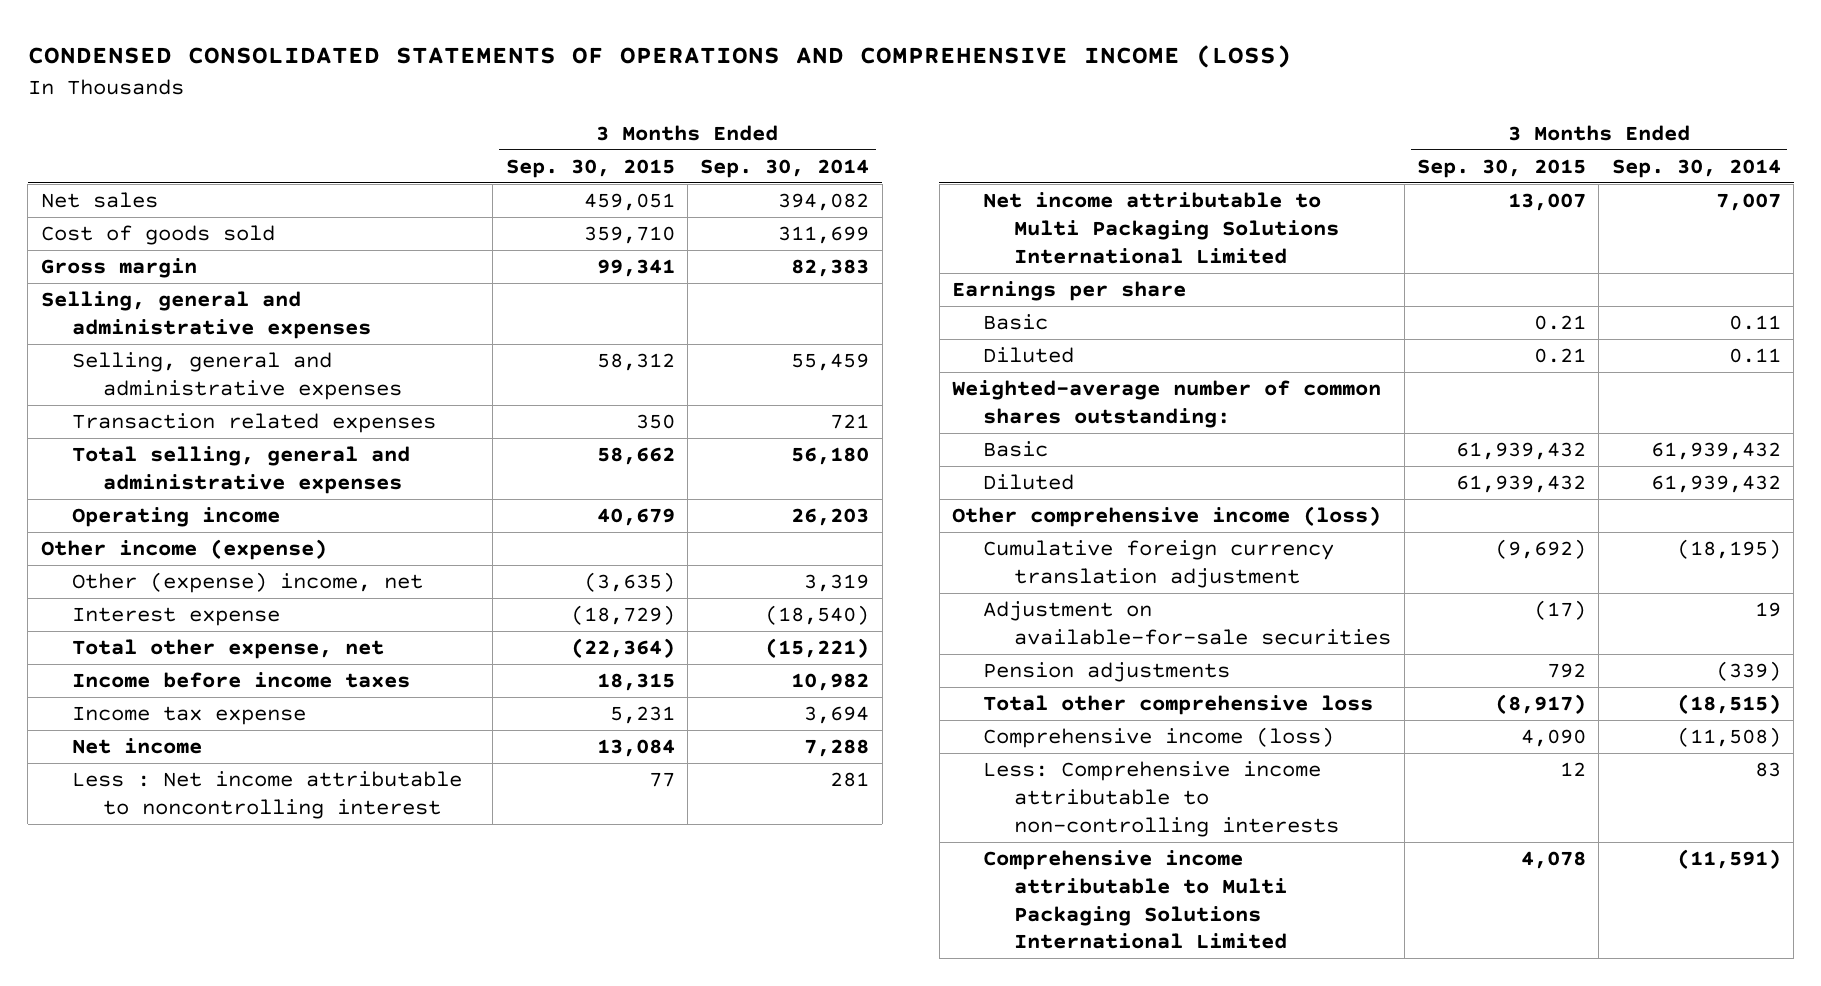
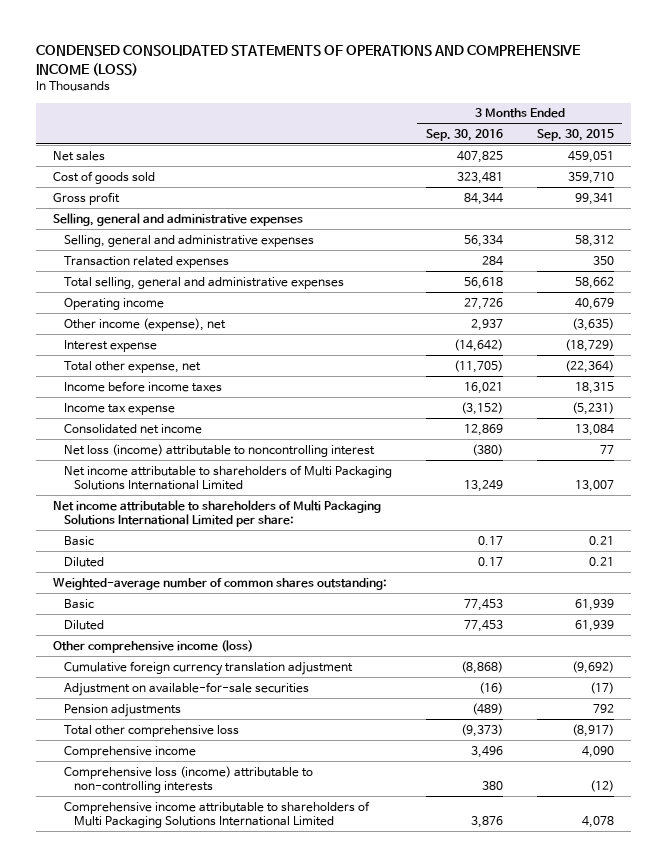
[700,158,870,178] Sep. 30, 2014 -> none
none -> [425,129,503,142] Sep. 30, 2016
[40,258,197,279] Gross margin -> [53,191,121,205] Gross profit
[40,539,327,561] Other income (expense) -> none
[71,572,423,594] Other (expense) income, net -> [63,317,226,331] Other income (expense), net
[609,706,675,725] 5,231 -> [571,401,614,415] (5,231)
[71,738,202,755] Net income -> [63,423,202,434] Consolidated net income
[71,771,462,819] Less : Net income attributable to noncontrolling interest -> [63,443,375,457] Net loss (income) attributable to noncontrolling interest
[983,192,1340,264] Net income attributable to Multi Packaging Solutions International Limited -> [63,464,392,491] Net income attributable to shareholders of Multi Packaging Solutions International Limited
[951,281,1186,302] Earnings per share -> [53,499,382,528] Net income attributable to shareholders of Multi Packaging Solutions International Limited per share:
[1455,442,1586,461] 61,939,432 -> [574,598,614,611] 61,939
[1455,475,1586,494] 61,939,432 -> [574,619,614,632] 61,939
[983,727,1335,749] Comprehensive income (loss) -> [63,745,196,758] Comprehensive income
[983,761,1340,837] Less: Comprehensive income attributable to non-controlling interests -> [63,765,313,794] Comprehensive loss (income) attributable to non-controlling interests
[1559,762,1586,777] 12 -> [589,780,614,793] (12)
[983,850,1288,950] Comprehensive income attributable to Multi Packaging Solutions International Limited -> [63,800,370,829] Comprehensive income attributable to shareholders of Multi Packaging Solutions International Limited

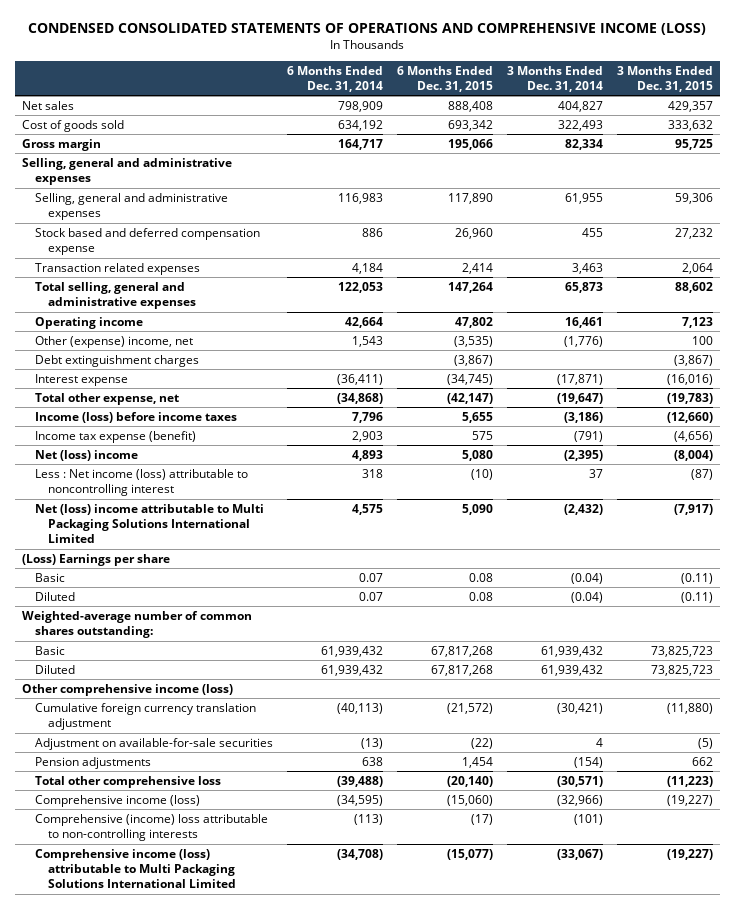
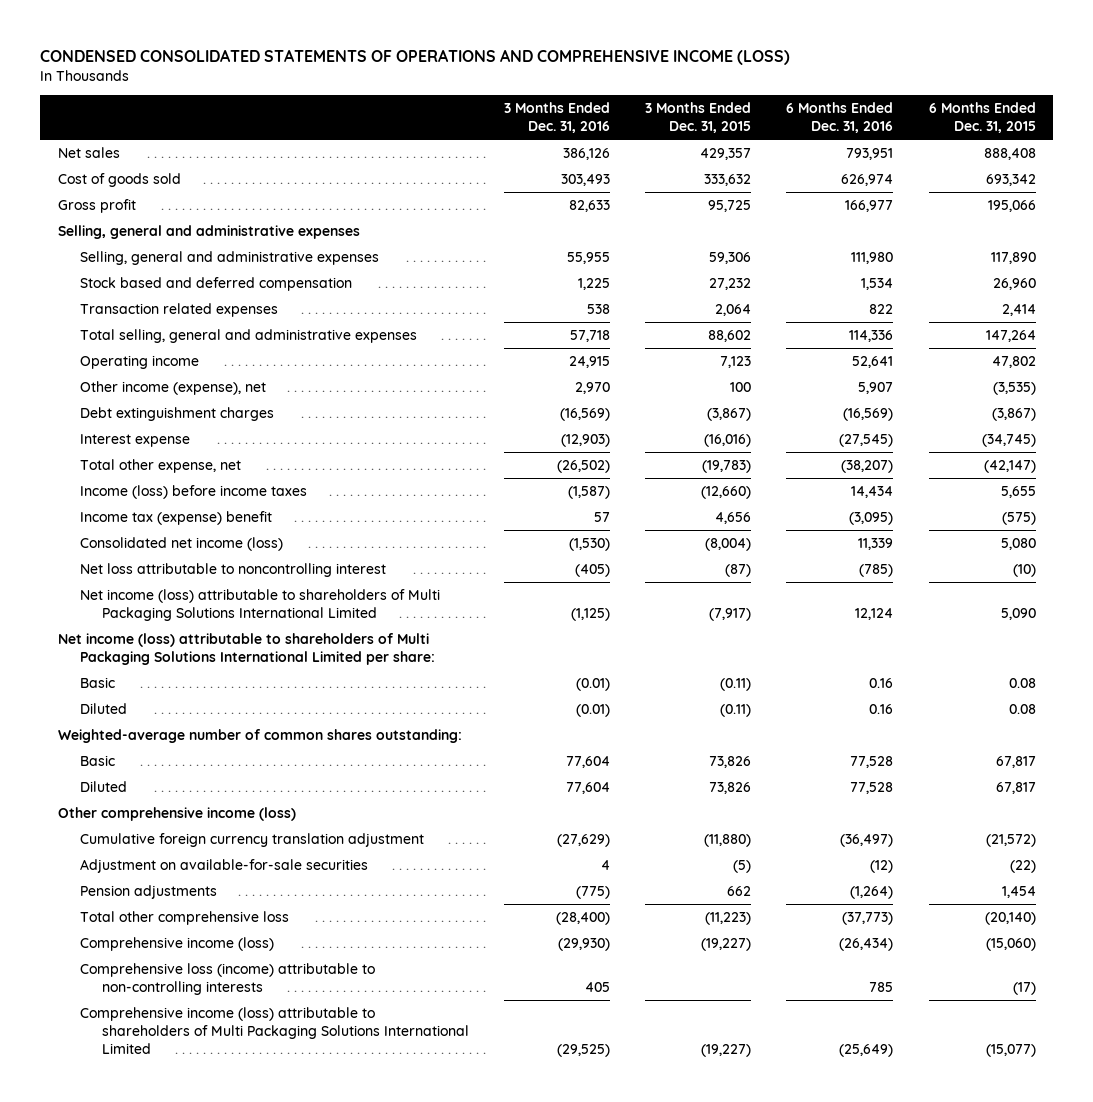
[286,65,383,92] 6 Months Ended Dec. 31, 2014 -> none
[506,65,603,92] 3 Months Ended Dec. 31, 2014 -> none
none -> [504,101,611,133] 3 Months Ended Dec. 31, 2016
none -> [786,101,894,133] 6 Months Ended Dec. 31, 2016
[21,138,101,151] Gross margin -> [57,199,136,214] Gross profit
[34,227,260,255] Stock based and deferred compensation expense -> [79,277,352,292] Stock based and deferred compensation
[34,335,193,348] Other (expense) income, net -> [79,381,266,396] Other income (expense), net
[34,430,196,443] Income tax expense (benefit) -> [79,511,272,526] Income tax (expense) benefit
[471,430,493,440] 575 -> [1001,512,1036,526] (575)
[673,430,713,442] (4,656) -> [715,512,752,525] 4,656
[34,449,138,461] Net (loss) income -> [79,537,283,552] Consolidated net income (loss)
[34,468,248,496] Less : Net income (loss) attributable to noncontrolling interest -> [79,563,386,578] Net loss attributable to noncontrolling interest
[34,503,264,544] Net (loss) income attributable to Multi Packaging Solutions International Limited -> [79,589,440,622] Net income (loss) attributable to shareholders of Multi Packaging Solutions International Limited
[21,553,170,566] (Loss) Earnings per share -> [57,633,435,666] Net income (loss) attributable to shareholders of Multi Packaging Solutions International Limited per share:
[430,645,493,657] 67,817,268 -> [995,756,1036,769] 67,817
[650,645,713,657] 73,825,723 -> [709,756,752,769] 73,826
[430,664,493,676] 67,817,268 -> [995,782,1036,795] 67,817
[650,664,713,676] 73,825,723 -> [709,782,752,795] 73,826
[34,813,268,841] Comprehensive (income) loss attributable to non-controlling interests -> [79,963,375,996] Comprehensive loss (income) attributable to non-controlling interests
[34,848,236,889] Comprehensive income (loss) attributable to Multi Packaging Solutions International Limited -> [79,1007,469,1055] Comprehensive income (loss) attributable to shareholders of Multi Packaging Solutions International Limited

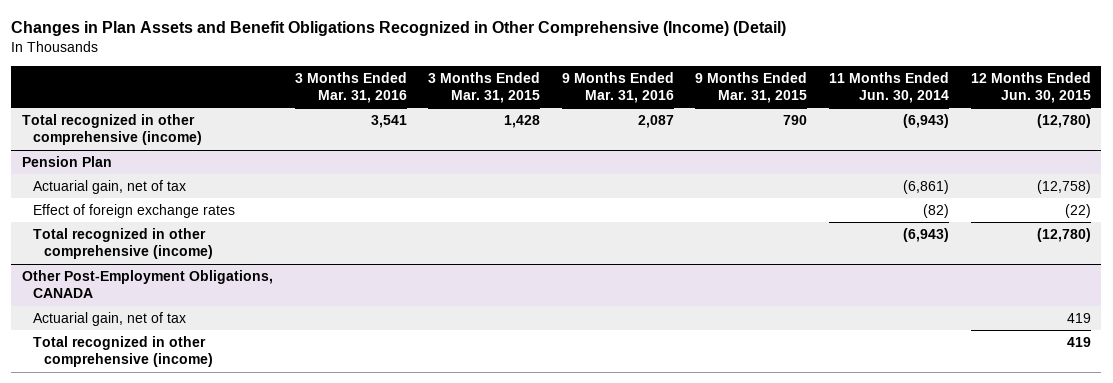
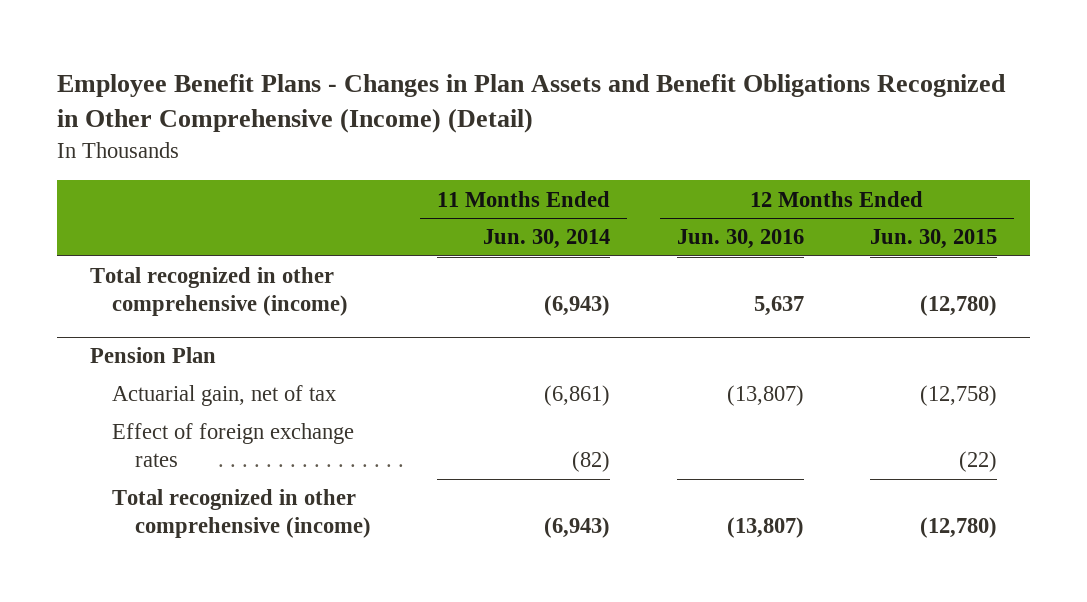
[11,21,787,37] Changes in Plan Assets and Benefit Obligations Recognized in Other Comprehensive (Income) (Detail) -> [56,74,1006,134] Employee Benefit Plans - Changes in Plan Assets and Benefit Obligations Recognized in Other Comprehensive (Income) (Detail)
[294,71,407,104] 3 Months Ended Mar. 31, 2016 -> none
[428,71,541,104] 3 Months Ended Mar. 31, 2015 -> none
[561,71,674,104] 9 Months Ended Mar. 31, 2016 -> none
[695,71,808,104] 9 Months Ended Mar. 31, 2015 -> none
none -> [676,229,804,250] Jun. 30, 2016
[22,269,274,299] Other Post-Employment Obligations, CANADA -> none
[33,311,187,326] Actuarial gain, net of tax -> none
[33,335,214,368] Total recognized in other comprehensive (income) -> none

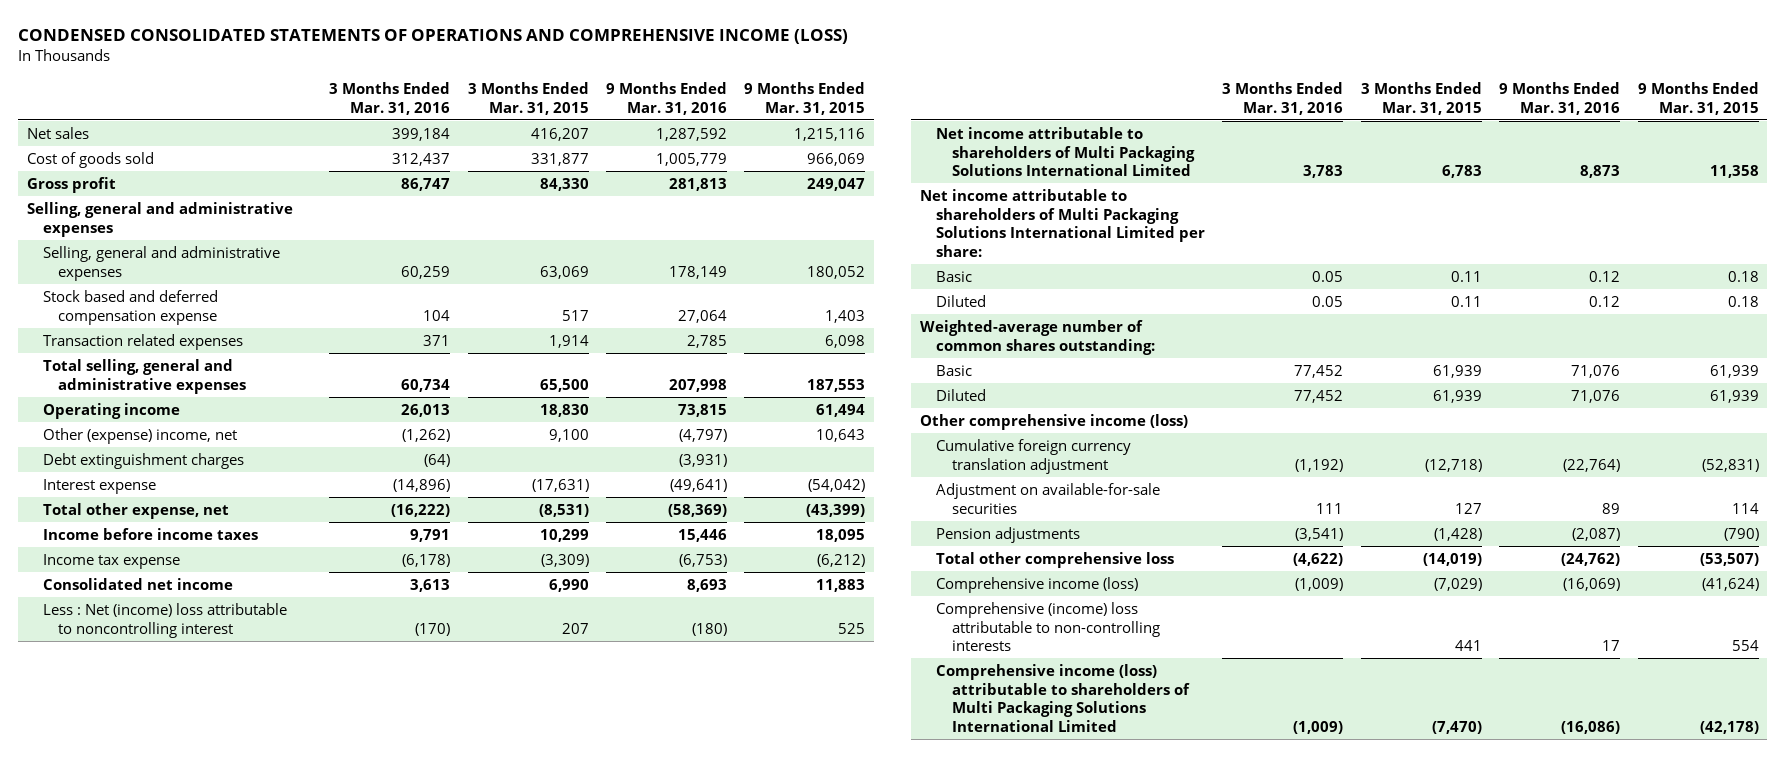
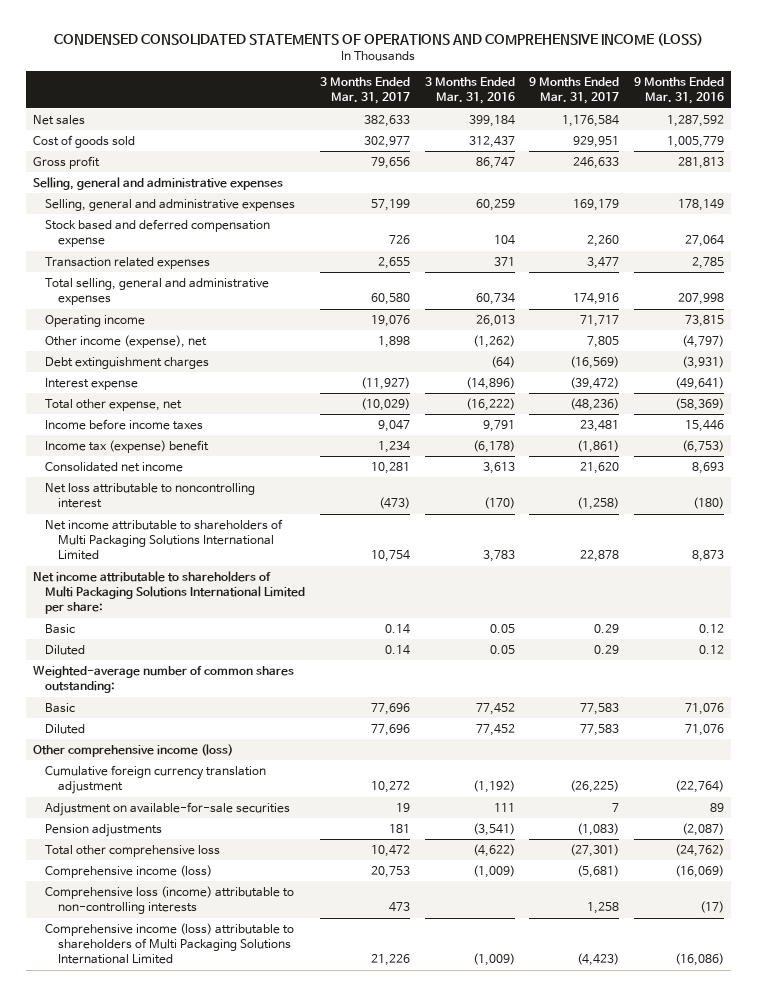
[467,81,589,115] 3 Months Ended Mar. 31, 2015 -> none
[744,81,866,115] 9 Months Ended Mar. 31, 2015 -> none
none -> [320,77,411,105] 3 Months Ended Mar. 31, 2017
none -> [529,77,620,105] 9 Months Ended Mar. 31, 2017
[42,427,237,444] Other (expense) income, net -> [45,334,208,348] Other income (expense), net
[42,553,180,569] Income tax expense -> [45,439,210,453] Income tax (expense) benefit
[42,602,287,638] Less : Net (income) loss attributable to noncontrolling interest -> [45,482,256,508] Net loss attributable to noncontrolling interest
[935,601,1160,652] Comprehensive (income) loss attributable to non-controlling interests -> [45,885,295,914] Comprehensive loss (income) attributable to non-controlling interests
[1602,640,1621,652] 17 -> [699,900,724,913] (17)

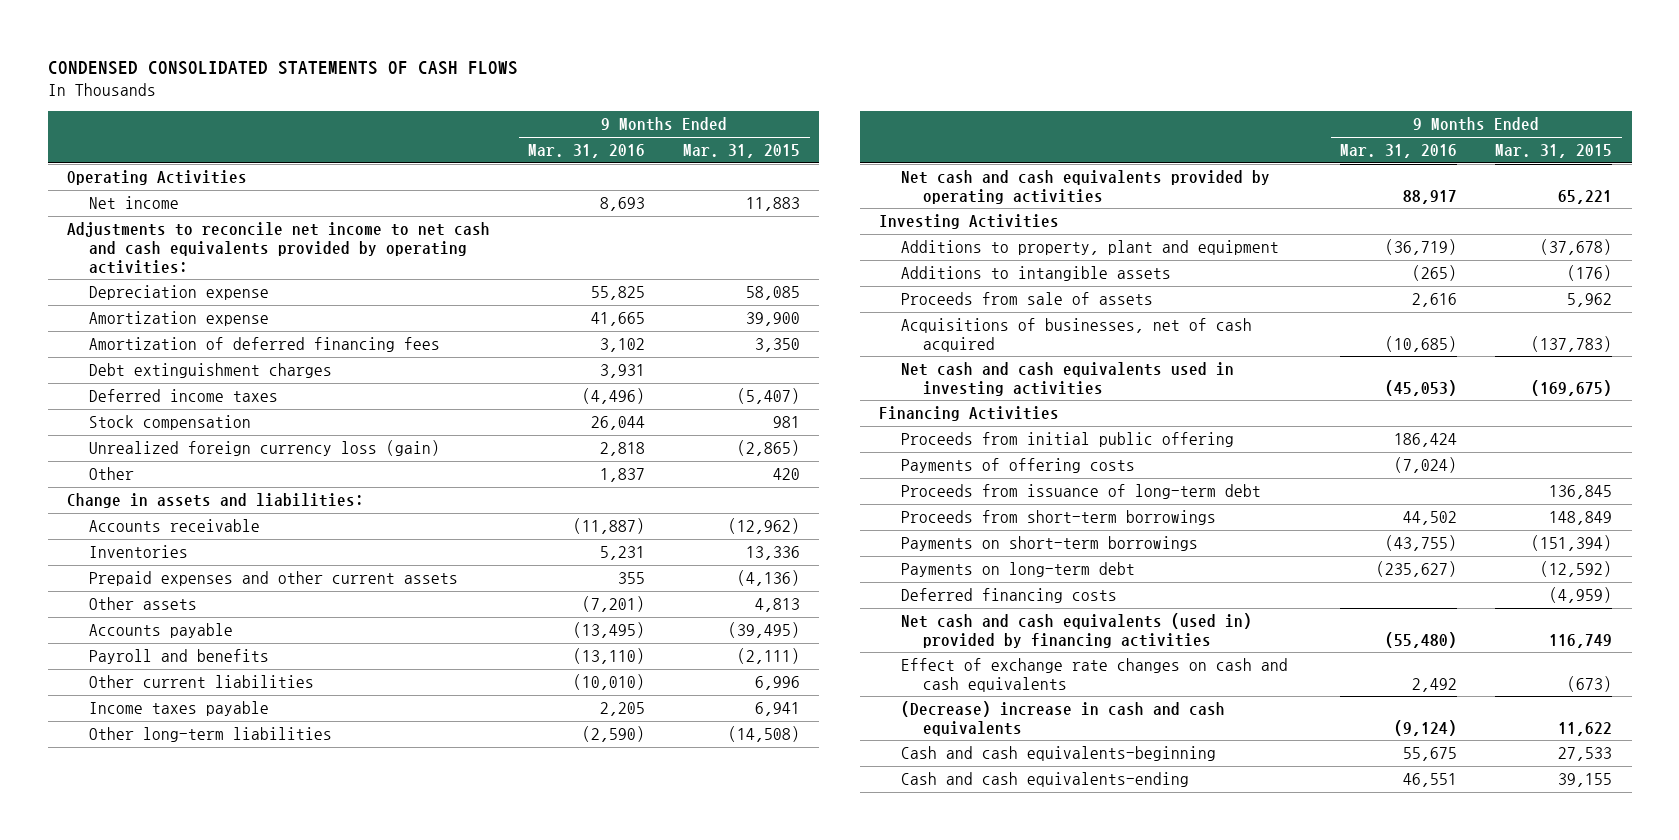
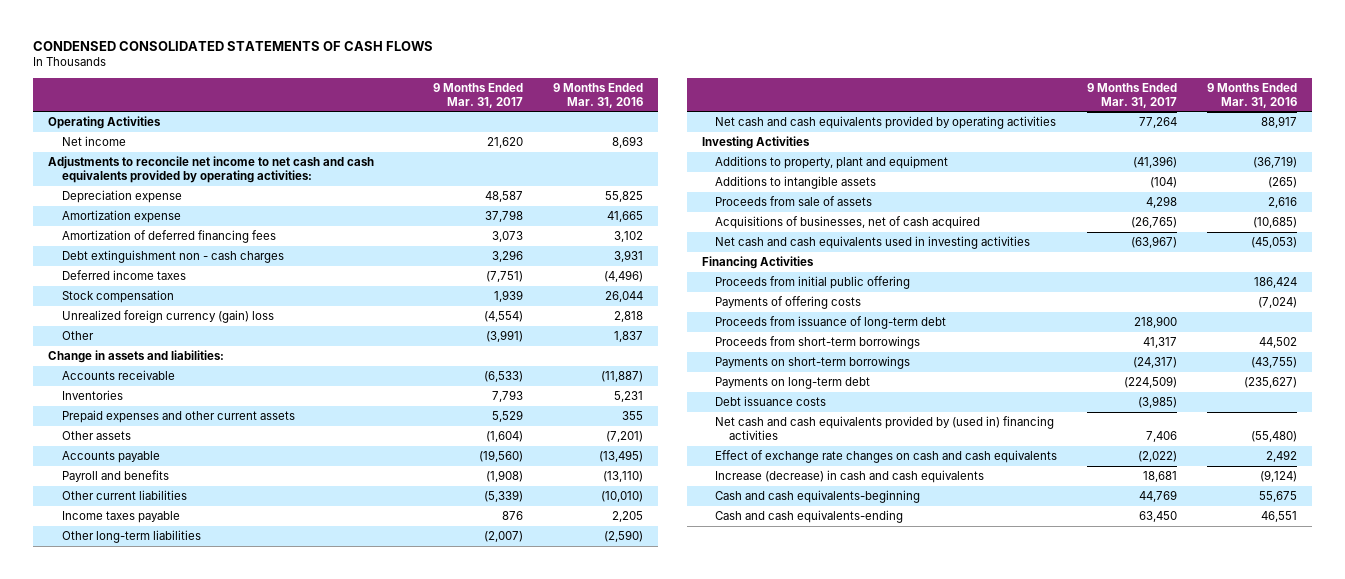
[683,144,801,159] Mar. 31, 2015 -> none
none -> [433,82,524,108] 9 Months Ended Mar. 31, 2017
[88,362,332,378] Debt extinguishment charges -> [61,250,284,264] Debt extinguishment non - cash charges
[88,439,440,456] Unrealized foreign currency loss (gain) -> [61,310,274,324] Unrealized foreign currency (gain) loss
[901,587,1118,603] Deferred financing costs -> none
none -> [715,396,827,407] Debt issuance costs
[901,612,1253,648] Net cash and cash equivalents (used in) provided by financing activities -> [715,416,1055,440] Net cash and cash equivalents provided by (used in) financing activities
[901,700,1226,736] (Decrease) increase in cash and cash equivalents -> [715,470,985,484] Increase (decrease) in cash and cash equivalents

